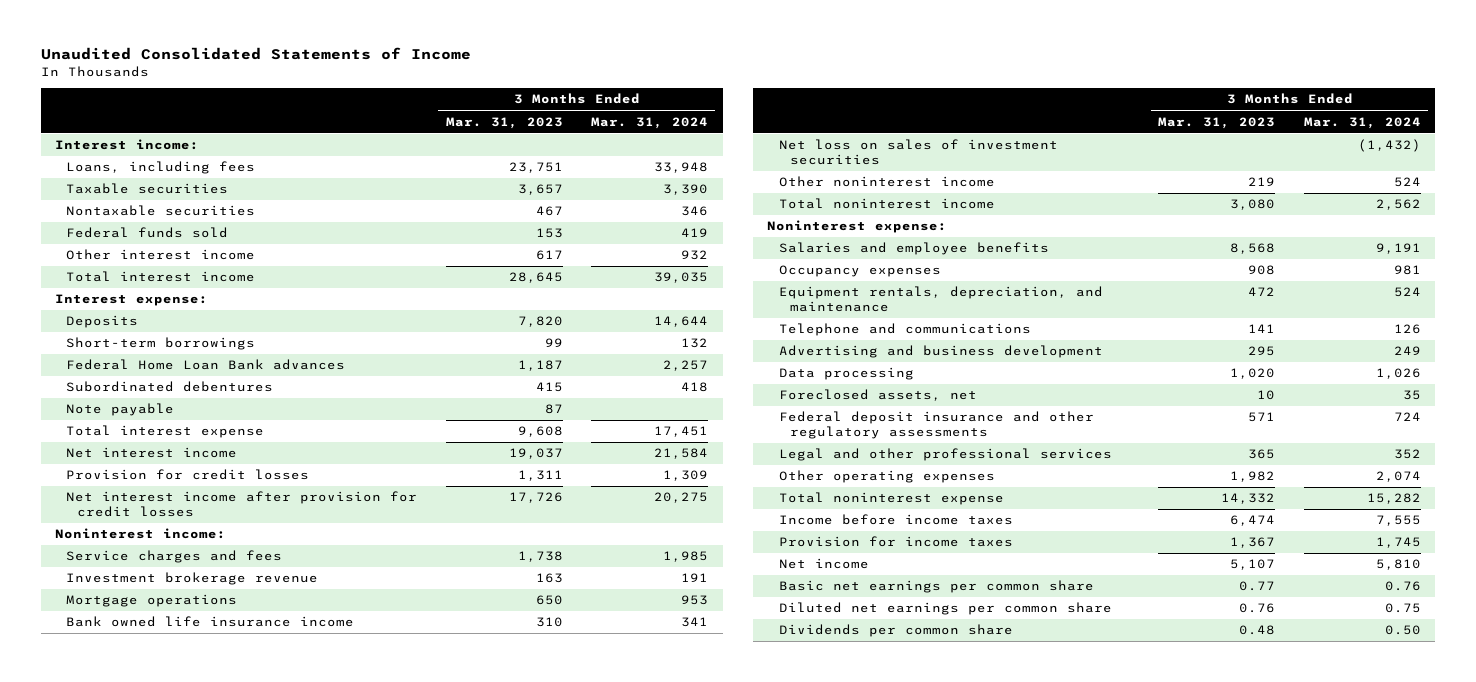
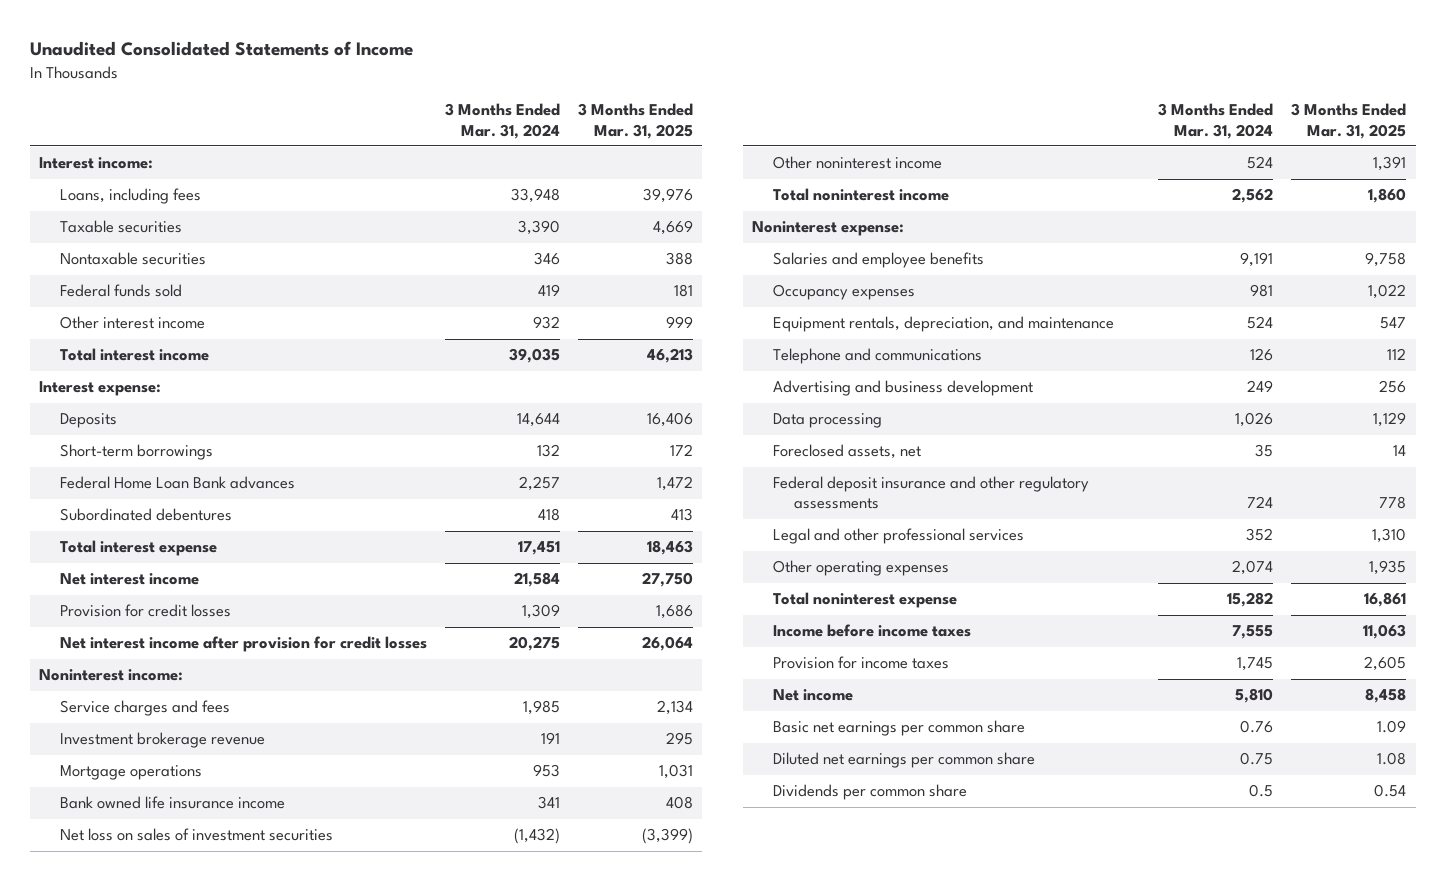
[445,116,563,129] Mar. 31, 2023 -> none
none -> [578,103,694,139] 3 Months Ended Mar. 31, 2025
[65,403,174,417] Note payable -> none
[1384,625,1421,636] 0.50 -> [1249,784,1274,798] 0.5

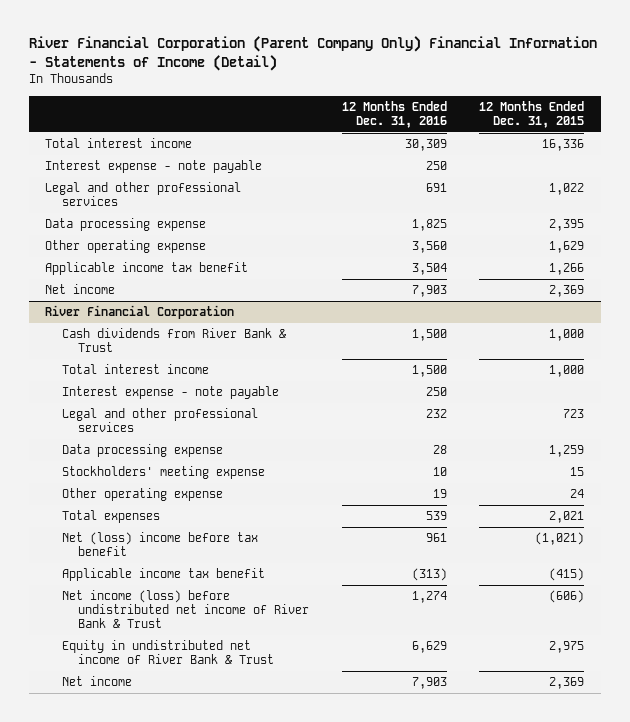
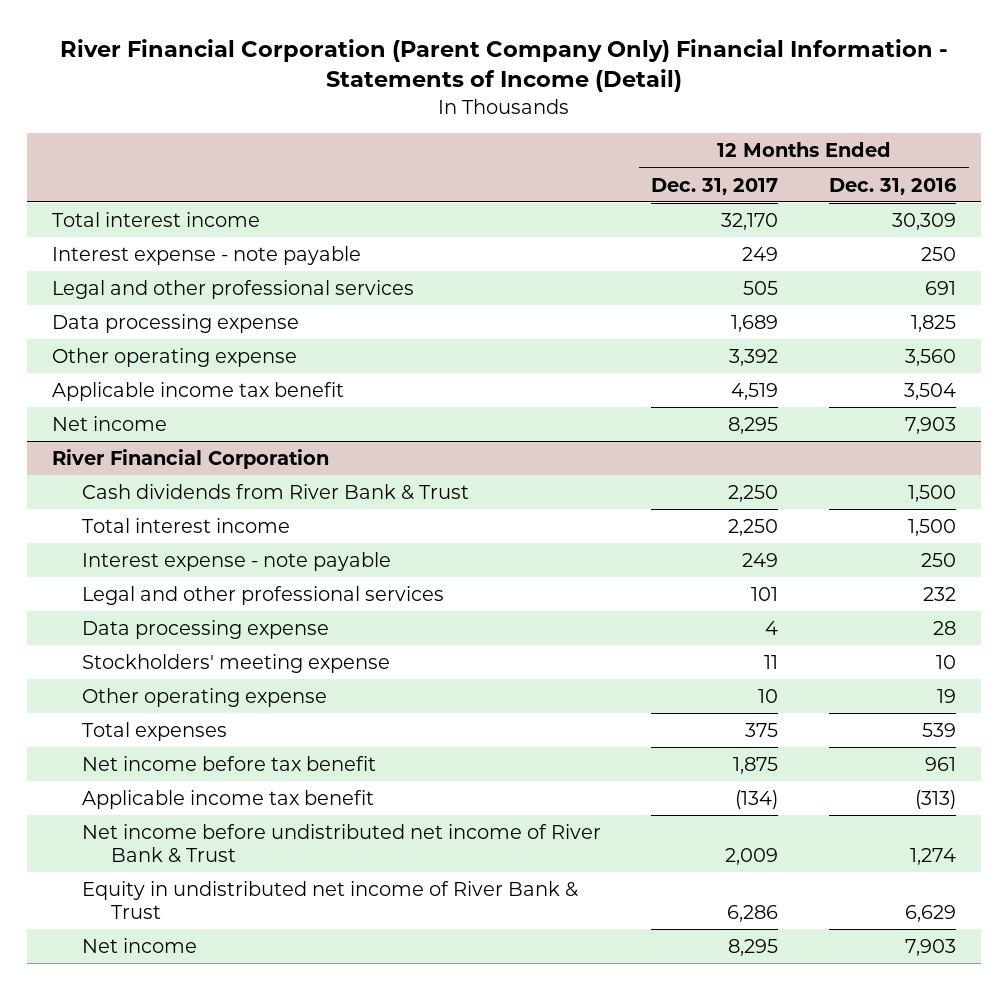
[479,100,585,128] 12 Months Ended Dec. 31, 2015 -> none
none -> [651,177,779,195] Dec. 31, 2017
[61,532,258,557] Net (loss) income before tax benefit -> [81,756,376,772] Net income before tax benefit
[61,590,309,629] Net income (loss) before undistributed net income of River Bank & Trust -> [81,824,601,863] Net income before undistributed net income of River Bank & Trust

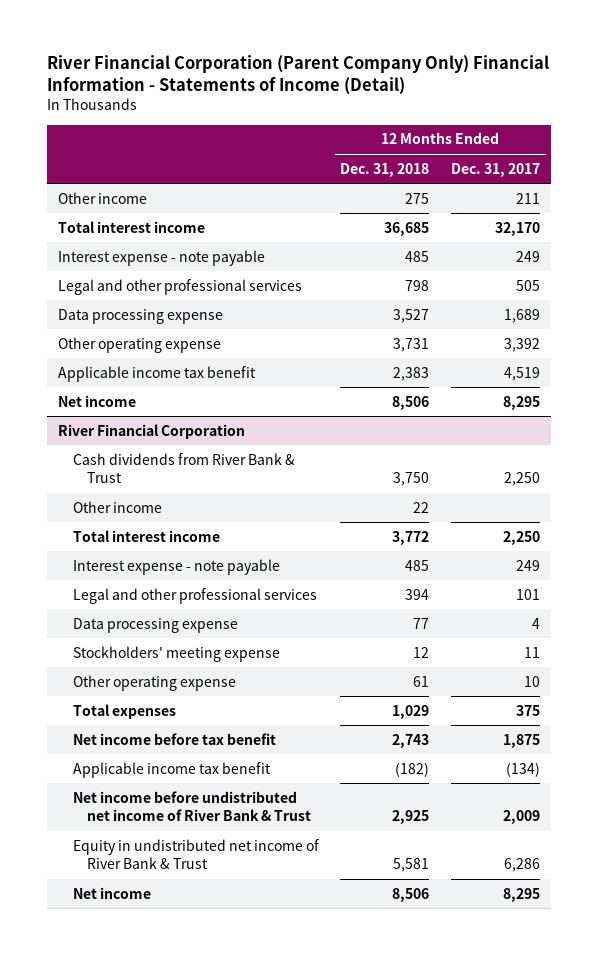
[829,177,958,195] Dec. 31, 2016 -> none
none -> [340,162,430,177] Dec. 31, 2018
none -> [58,191,148,204] Other income
none -> [72,500,162,513] Other income

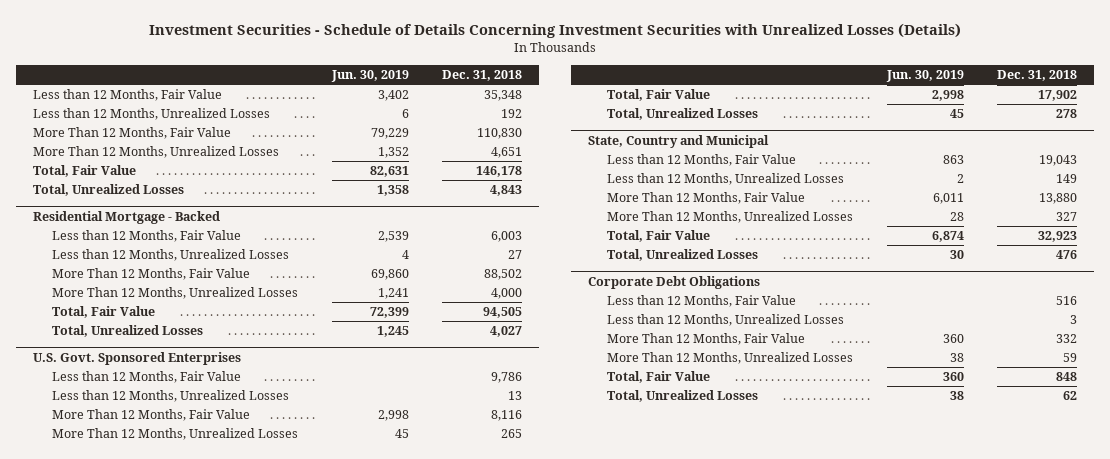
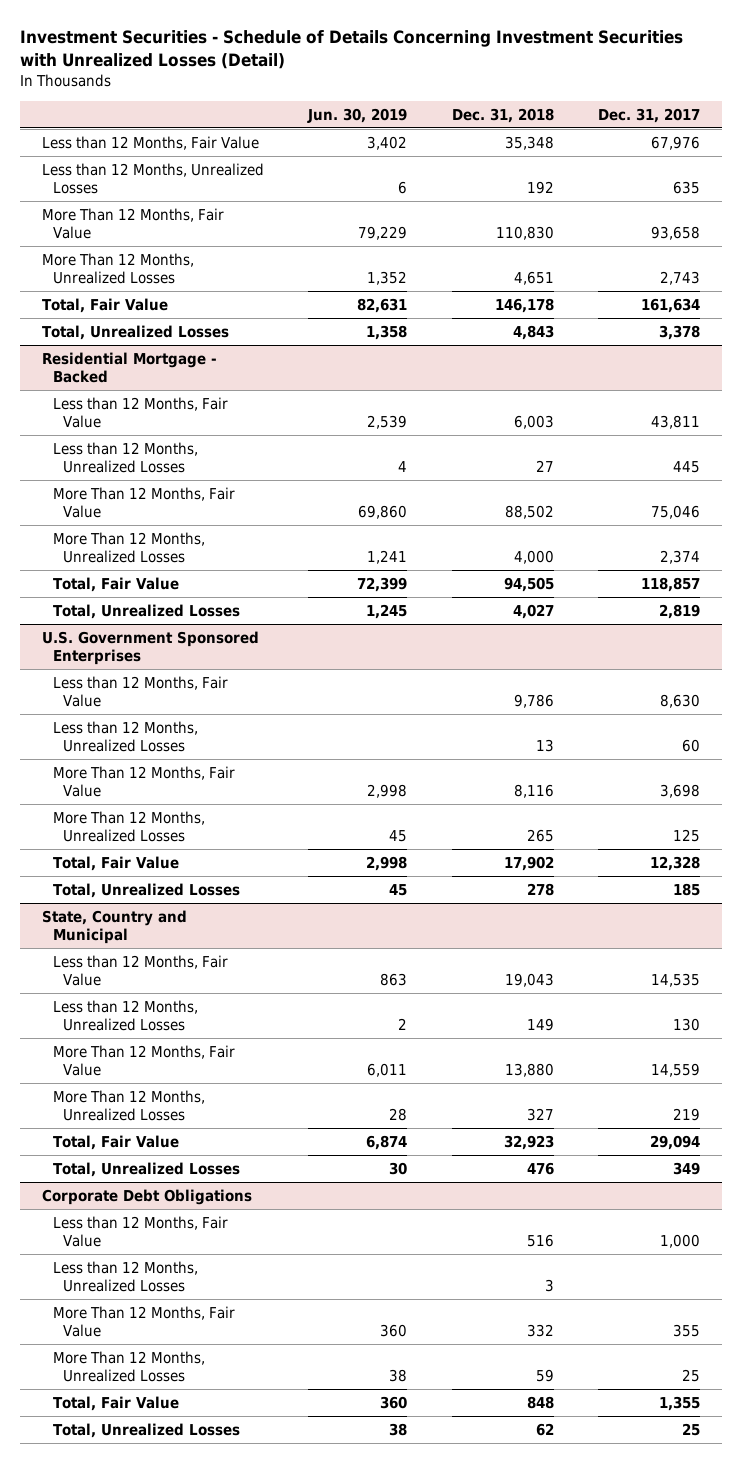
[149,23,962,39] Investment Securities - Schedule of Details Concerning Investment Securities with Unrealized Losses (Details) -> [19,29,683,69] Investment Securities - Schedule of Details Concerning Investment Securities with Unrealized Losses (Detail)
none -> [598,107,701,123] Dec. 31, 2017
[32,352,241,366] U.S. Govt. Sponsored Enterprises -> [41,630,259,666] U.S. Government Sponsored Enterprises

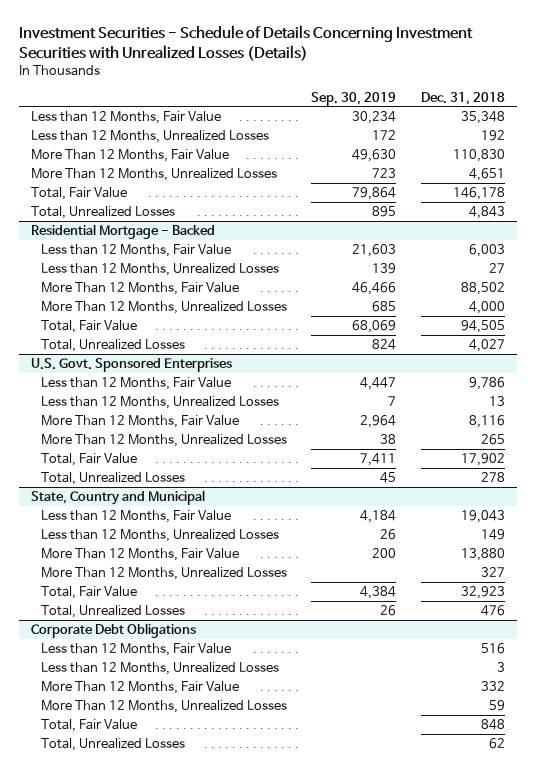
[19,29,683,69] Investment Securities - Schedule of Details Concerning Investment Securities with Unrealized Losses (Detail) -> [18,25,473,61] Investment Securities - Schedule of Details Concerning Investment Securities with Unrealized Losses (Details)
[307,107,408,123] Jun. 30, 2019 -> none
[598,107,701,123] Dec. 31, 2017 -> none
none -> [311,91,397,106] Sep. 30, 2019
[41,630,259,666] U.S. Government Sponsored Enterprises -> [30,357,232,372] U.S. Govt. Sponsored Enterprises

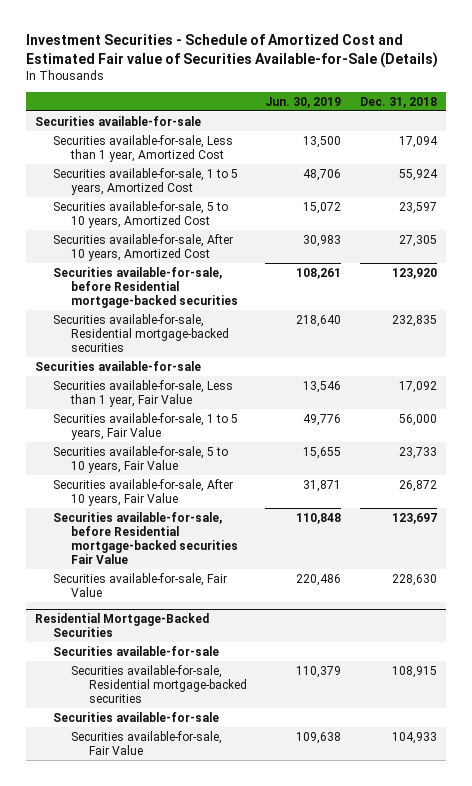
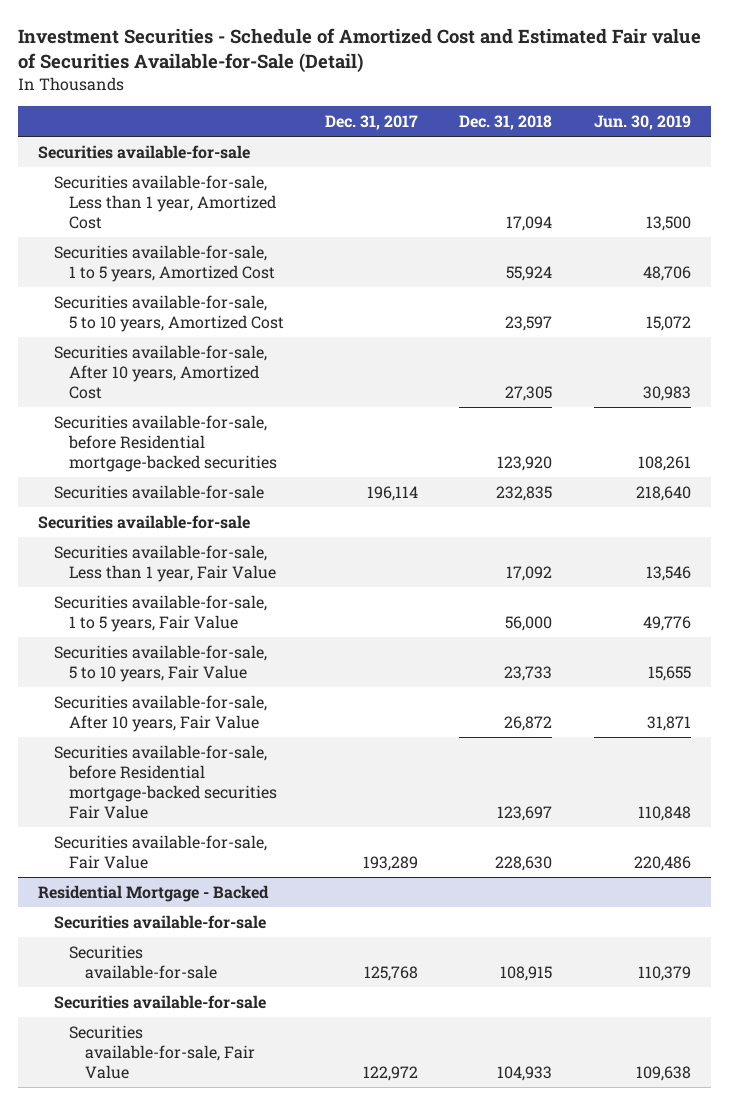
[25,33,438,68] Investment Securities - Schedule of Amortized Cost and Estimated Fair value of Securities Available-for-Sale (Details) -> [17,27,701,74] Investment Securities - Schedule of Amortized Cost and Estimated Fair value of Securities Available-for-Sale (Detail)
none -> [325,114,419,130] Dec. 31, 2017
[52,313,229,353] Securities available-for-sale, Residential mortgage-backed securities -> [53,484,264,499] Securities available-for-sale
[34,612,209,637] Residential Mortgage-Backed Securities -> [38,884,270,902] Residential Mortgage - Backed
[70,664,247,704] Securities available-for-sale, Residential mortgage-backed securities -> [69,944,217,979] Securities available-for-sale

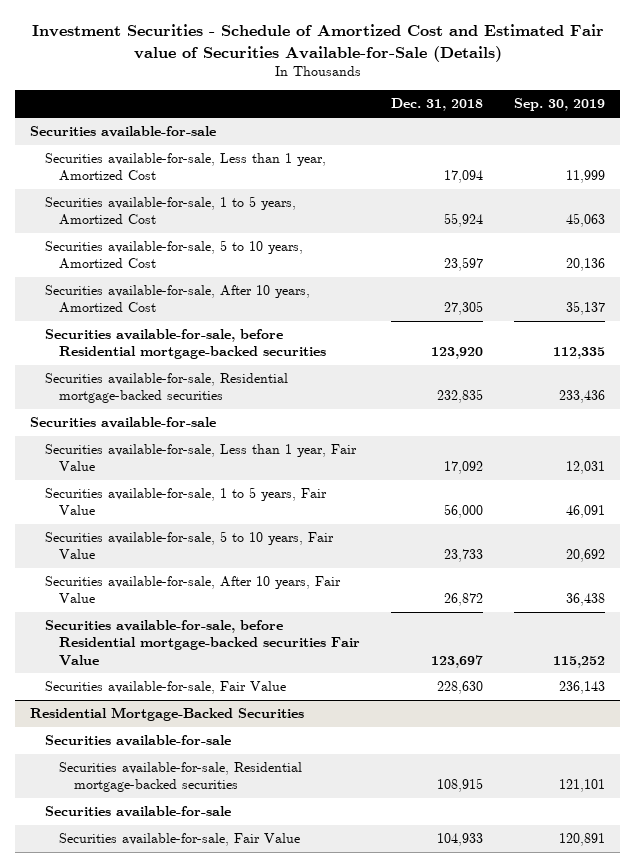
[17,27,701,74] Investment Securities - Schedule of Amortized Cost and Estimated Fair value of Securities Available-for-Sale (Detail) -> [31,24,604,62] Investment Securities - Schedule of Amortized Cost and Estimated Fair value of Securities Available-for-Sale (Details)
[325,114,419,130] Dec. 31, 2017 -> none
[593,114,691,130] Jun. 30, 2019 -> none
none -> [514,98,606,112] Sep. 30, 2019
[53,484,264,499] Securities available-for-sale -> [44,373,288,404] Securities available-for-sale, Residential mortgage-backed securities
[38,884,270,902] Residential Mortgage - Backed -> [30,707,305,722] Residential Mortgage-Backed Securities
[69,944,217,979] Securities available-for-sale -> [59,762,303,793] Securities available-for-sale, Residential mortgage-backed securities

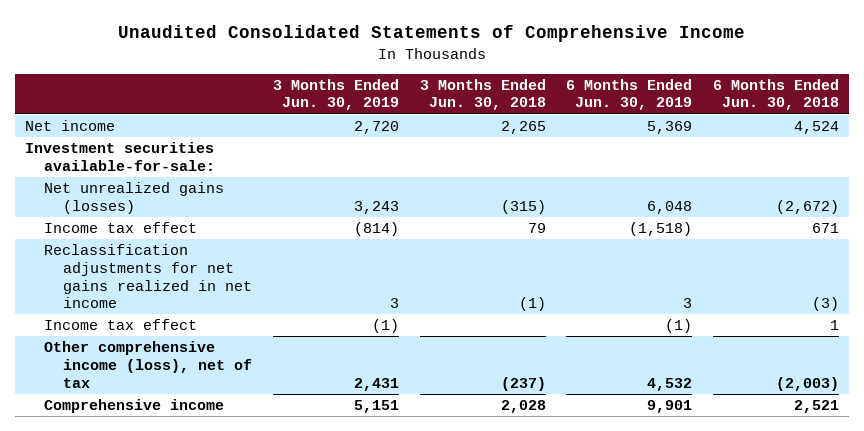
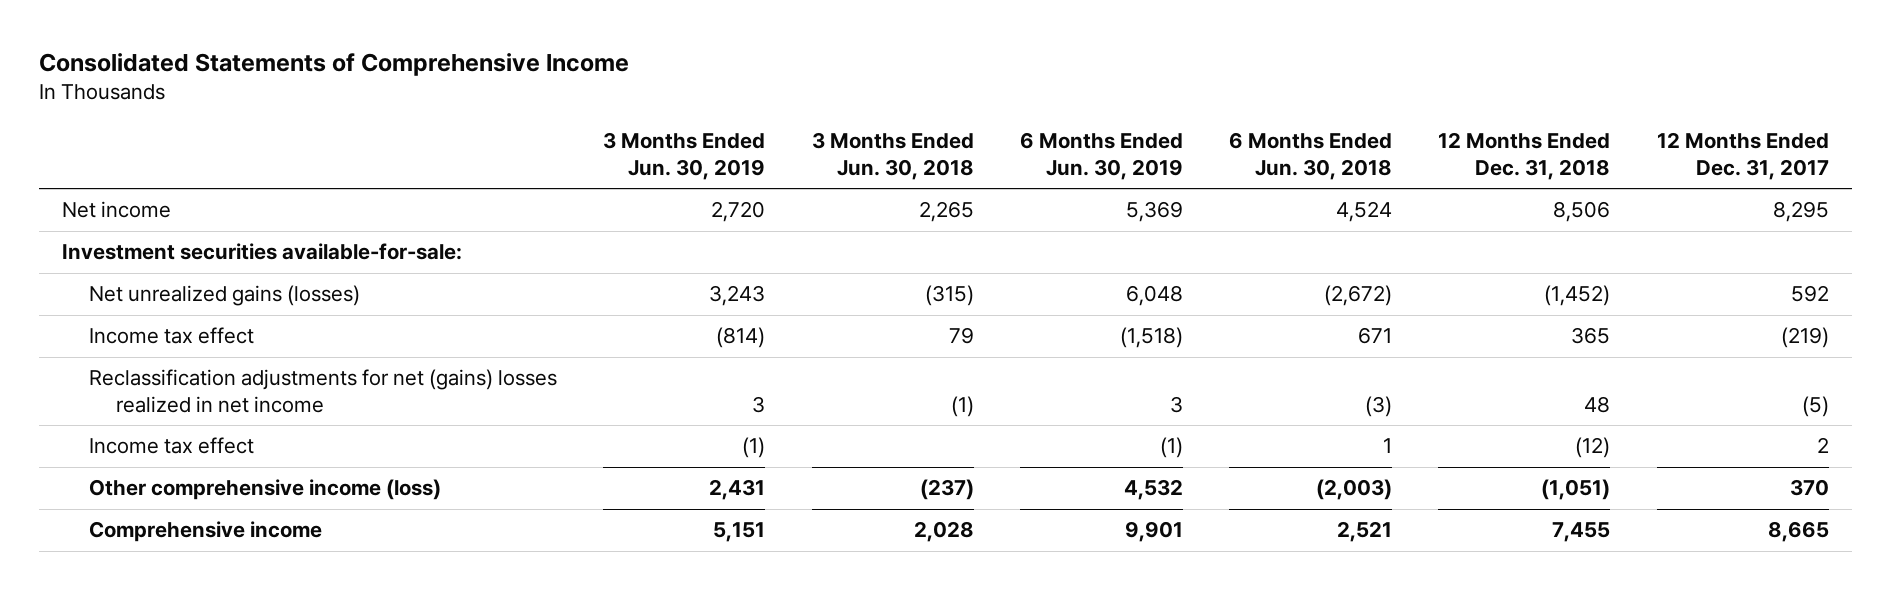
[118,25,746,43] Unaudited Consolidated Statements of Comprehensive Income -> [38,53,629,77] Consolidated Statements of Comprehensive Income
none -> [1438,132,1611,180] 12 Months Ended Dec. 31, 2018
none -> [1656,132,1829,180] 12 Months Ended Dec. 31, 2017
[44,244,253,309] Reclassification adjustments for net gains realized in net income -> [89,369,558,413] Reclassification adjustments for net (gains) losses realized in net income
[44,341,253,388] Other comprehensive income (loss), net of tax -> [89,479,442,501] Other comprehensive income (loss)

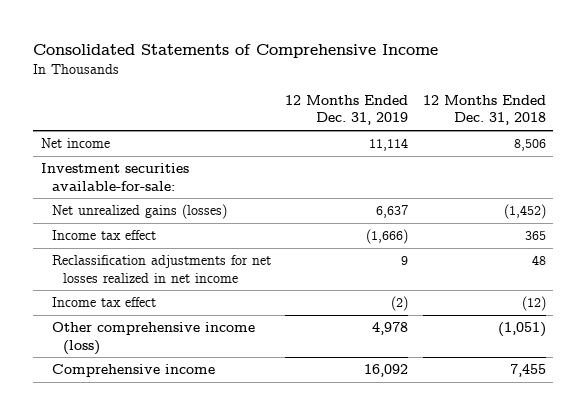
[603,132,766,180] 3 Months Ended Jun. 30, 2019 -> none
[811,132,974,180] 3 Months Ended Jun. 30, 2018 -> none
[1019,132,1183,180] 6 Months Ended Jun. 30, 2019 -> none
[1229,132,1393,180] 6 Months Ended Jun. 30, 2018 -> none
[1656,132,1829,180] 12 Months Ended Dec. 31, 2017 -> none
none -> [285,95,409,126] 12 Months Ended Dec. 31, 2019
[89,369,558,413] Reclassification adjustments for net (gains) losses realized in net income -> [51,255,271,283] Reclassification adjustments for net losses realized in net income

